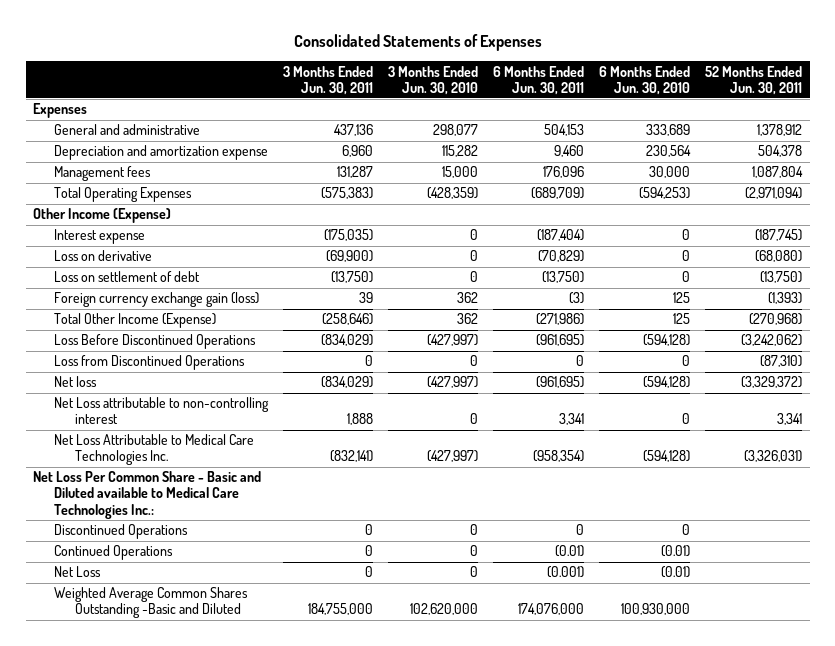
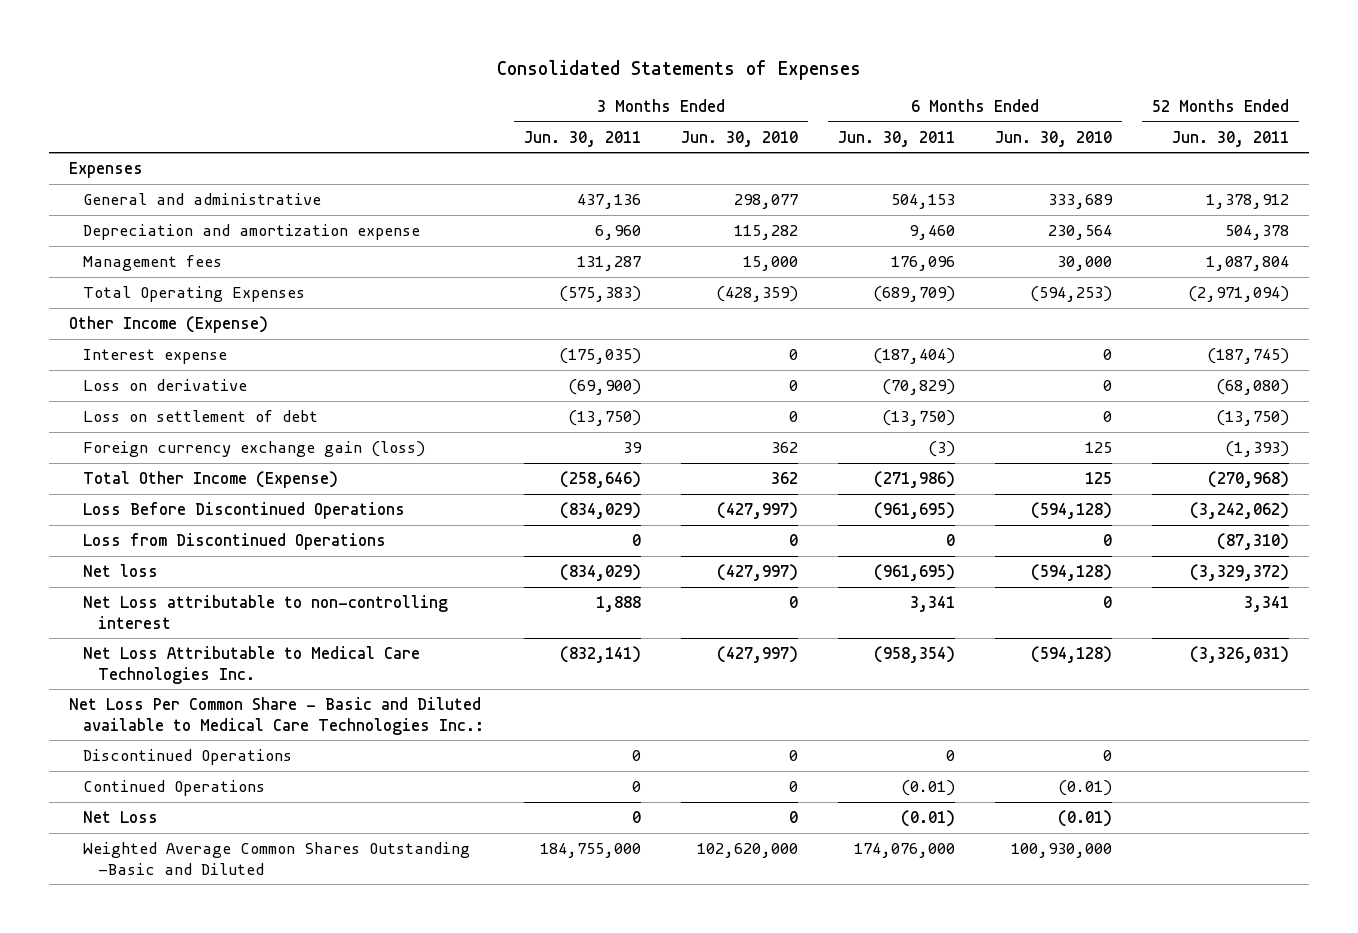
[547,566,585,579] (0.001) -> [901,810,956,828] (0.01)

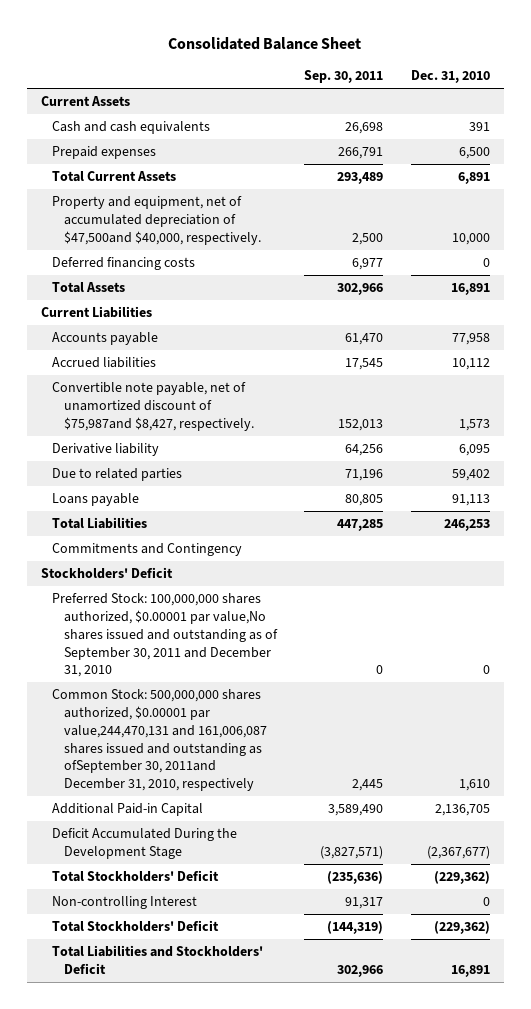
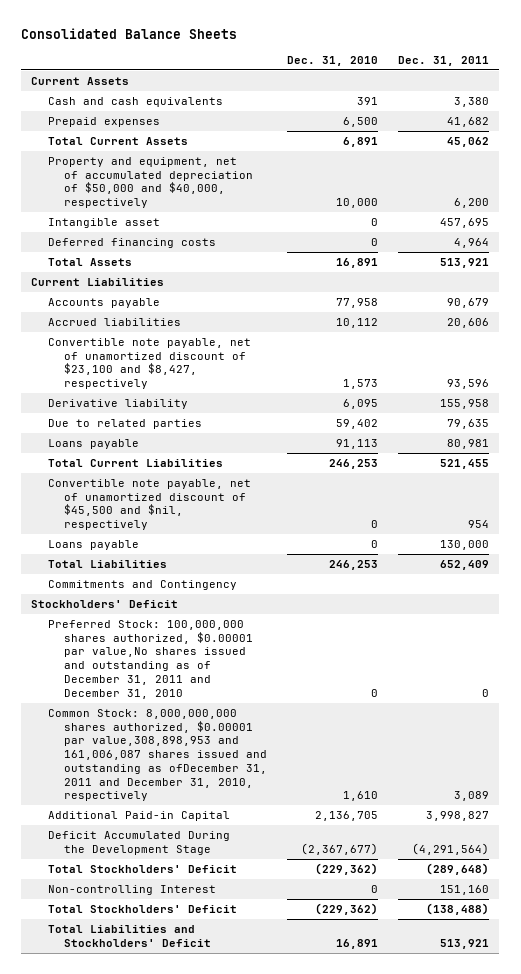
[168,36,362,50] Consolidated Balance Sheet -> [21,27,238,39] Consolidated Balance Sheets
[304,69,384,83] Sep. 30, 2011 -> none
none -> [398,55,490,66] Dec. 31, 2011
[52,196,261,245] Property and equipment, net of accumulated depreciation of $47,500and $40,000, respectively. -> [47,157,254,209] Property and equipment, net of accumulated depreciation of $50,000 and $40,000, respectively
none -> [47,218,160,229] Intangible asset
[52,382,254,431] Convertible note payable, net of unamortized discount of $75,987and $8,427, respectively. -> [47,338,251,390] Convertible note payable, net of unamortized discount of $23,100 and $8,427, respectively
none -> [47,459,223,468] Total Current Liabilities
none -> [47,479,251,531] Convertible note payable, net of unamortized discount of $45,500 and $nil, respectively
none -> [47,540,139,551] Loans payable
[52,593,278,678] Preferred Stock: 100,000,000 shares authorized, $0.00001 par value,No shares issued and outstanding as of September 30, 2011 and December 31, 2010 -> [47,620,254,699] Preferred Stock: 100,000,000 shares authorized, $0.00001 par value,No shares issued and outstanding as of December 31, 2011 and December 31, 2010
[52,689,267,792] Common Stock: 500,000,000 shares authorized, $0.00001 par value,244,470,131 and 161,006,087 shares issued and outstanding as ofSeptember 30, 2011and December 31, 2010, respectively -> [47,709,268,802] Common Stock: 8,000,000,000 shares authorized, $0.00001 par value,308,898,953 and 161,006,087 shares issued and outstanding as ofDecember 31, 2011 and December 31, 2010, respectively

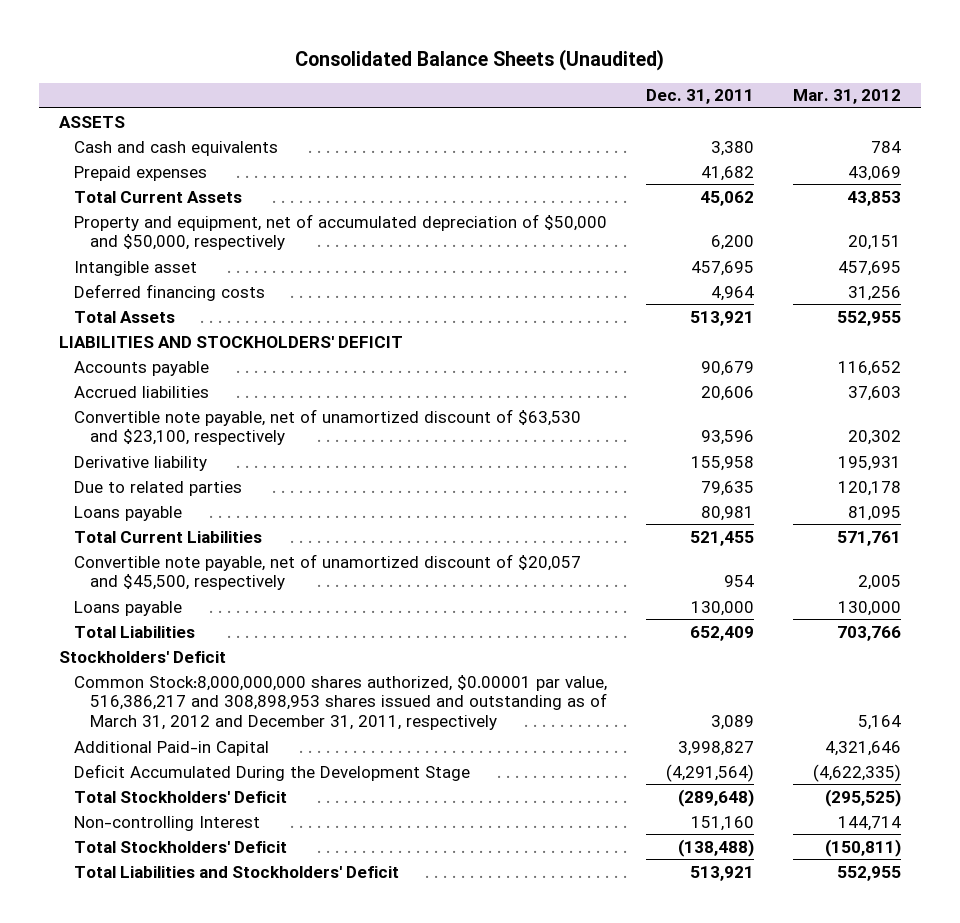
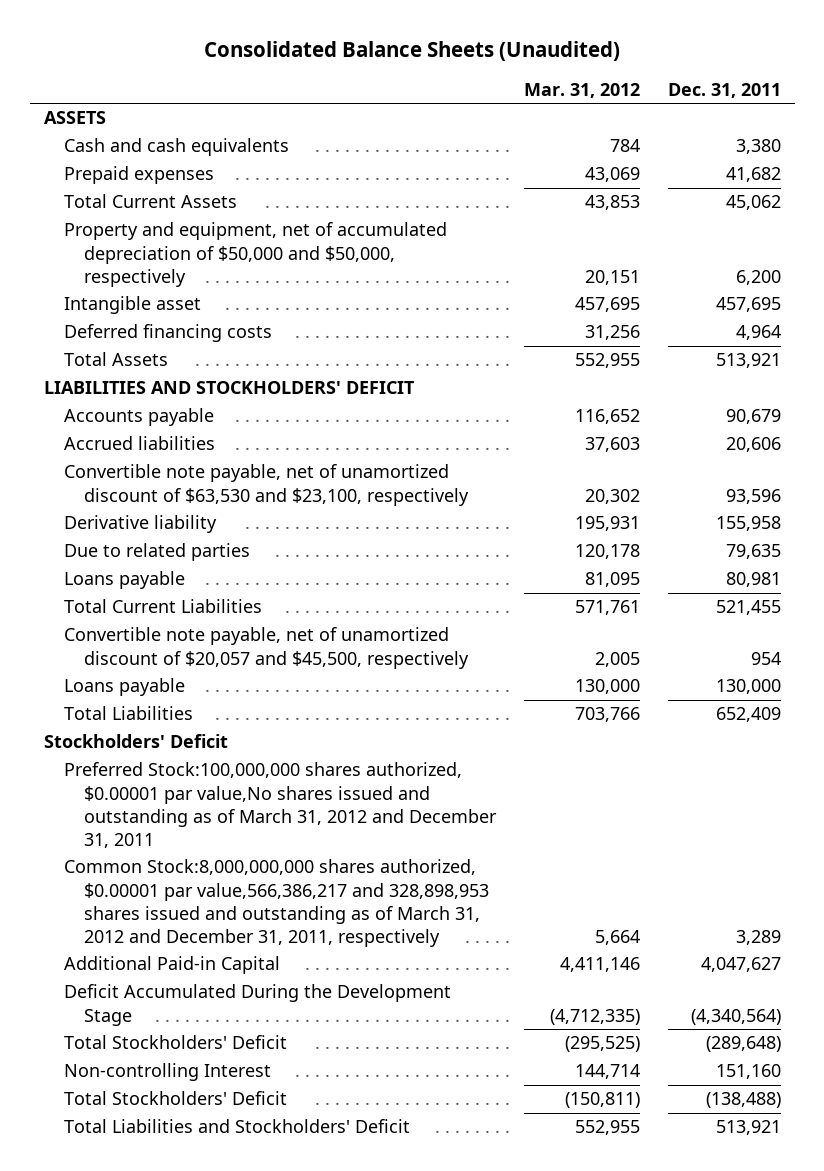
none -> [64,762,498,848] Preferred Stock:100,000,000 shares authorized, $0.00001 par value,No shares issued and outstanding as of March 31, 2012 and December 31, 2011
[74,674,608,731] Common Stock:8,000,000,000 shares authorized, $0.00001 par value, 516,386,217 and 308,898,953 shares issued and outstanding as of March 31, 2012 and December 31, 2011, respectively -> [64,859,490,947] Common Stock:8,000,000,000 shares authorized, $0.00001 par value,566,386,217 and 328,898,953 shares issued and outstanding as of March 31, 2012 and December 31, 2011, respectively
[711,715,755,731] 3,089 -> [735,929,781,945] 3,289
[858,715,902,731] 5,164 -> [595,929,641,945] 5,664
[678,740,755,756] 3,998,827 -> [700,957,781,973] 4,047,627
[825,740,902,756] 4,321,646 -> [560,957,641,973] 4,411,146
[666,763,755,782] (4,291,564) -> [690,1008,781,1025] (4,340,564)
[813,763,902,782] (4,622,335) -> [550,1008,641,1025] (4,712,335)

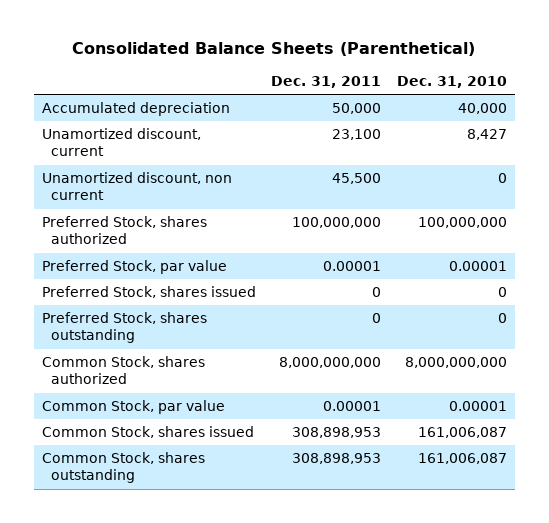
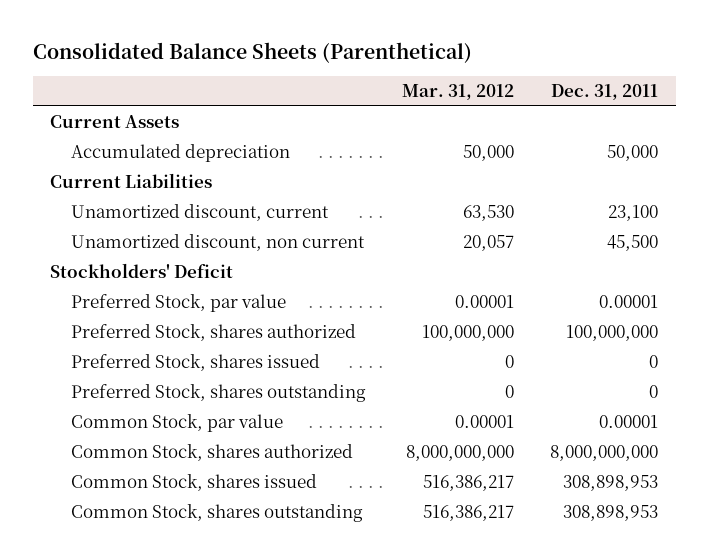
[397,75,508,88] Dec. 31, 2010 -> none
none -> [401,84,514,101] Mar. 31, 2012
none -> [50,115,180,129] Current Assets
none -> [50,173,213,189] Current Liabilities
none -> [50,263,234,279] Stockholders' Deficit
[41,216,207,245] Preferred Stock, shares authorized -> [71,324,357,342] Preferred Stock, shares authorized
[41,356,205,385] Common Stock, shares authorized -> [71,444,354,462] Common Stock, shares authorized

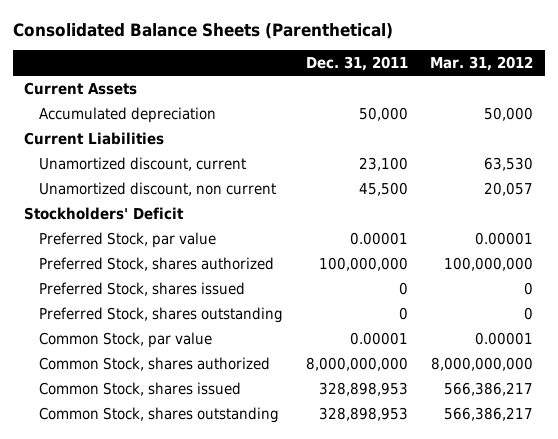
[422,475,514,492] 516,386,217 -> [444,381,534,396] 566,386,217
[562,475,658,492] 308,898,953 -> [318,381,408,396] 328,898,953
[422,505,514,522] 516,386,217 -> [444,406,534,421] 566,386,217
[562,505,658,522] 308,898,953 -> [318,406,408,421] 328,898,953

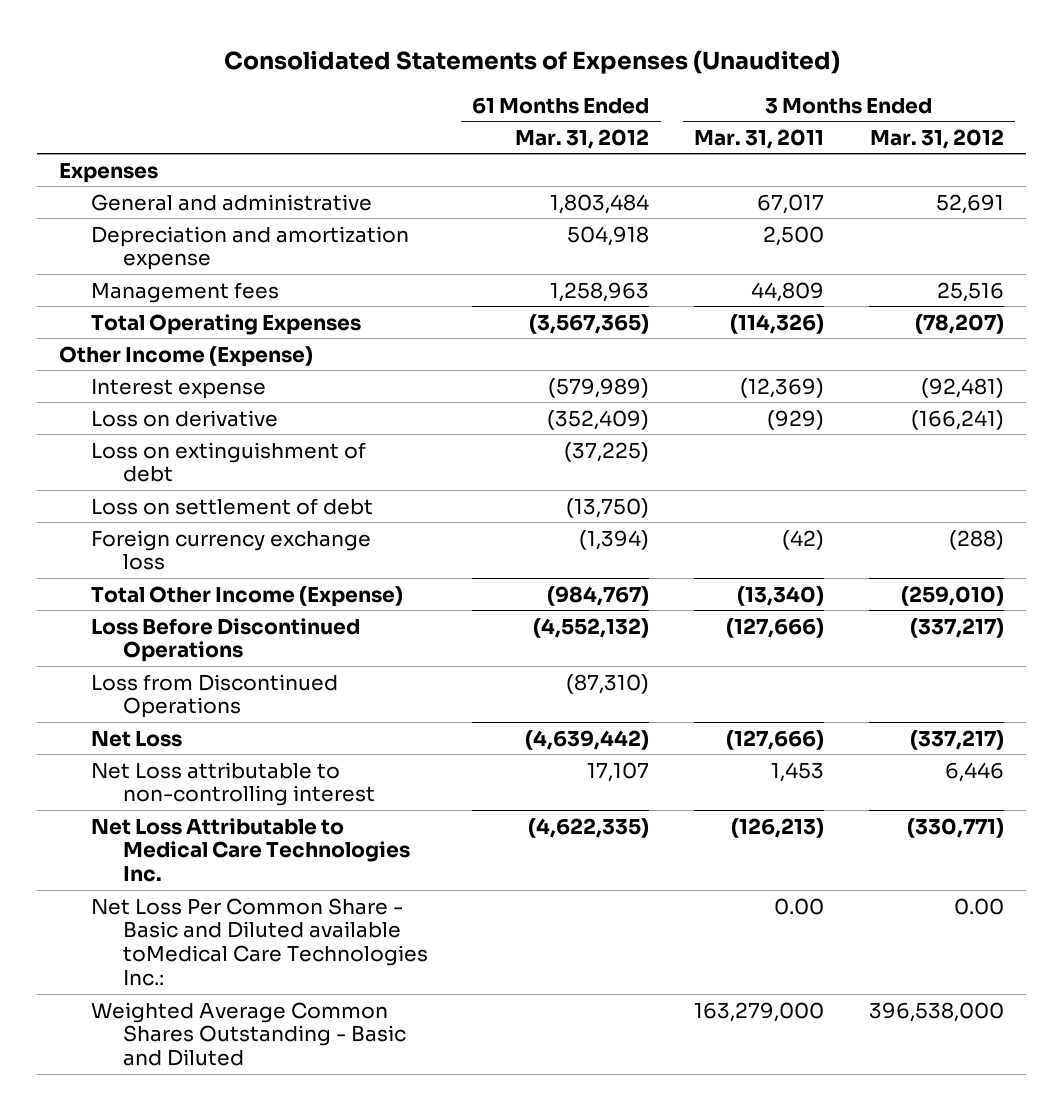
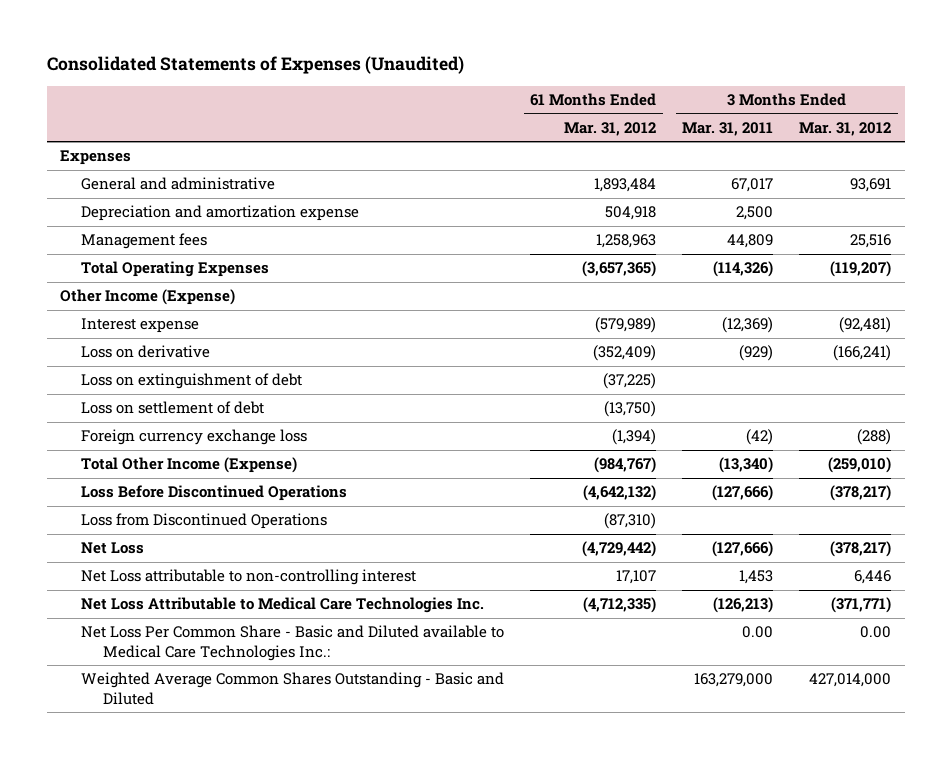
[550,193,650,214] 1,803,484 -> [594,178,657,193] 1,893,484
[935,193,1004,214] 52,691 -> [850,178,892,193] 93,691
[529,313,650,334] (3,567,365) -> [582,261,657,278] (3,657,365)
[914,313,1004,334] (78,207) -> [830,261,892,278] (119,207)
[533,617,650,638] (4,552,132) -> [583,485,657,502] (4,642,132)
[909,617,1004,638] (337,217) -> [830,485,892,502] (378,217)
[525,729,650,750] (4,639,442) -> [582,541,657,558] (4,729,442)
[909,729,1004,750] (337,217) -> [830,541,892,558] (378,217)
[528,817,650,838] (4,622,335) -> [583,597,657,614] (4,712,335)
[906,817,1004,838] (330,771) -> [831,597,892,614] (371,771)
[90,897,428,987] Net Loss Per Common Share - Basic and Diluted available toMedical Care Technologies Inc.: -> [81,625,505,661] Net Loss Per Common Share - Basic and Diluted available to Medical Care Technologies Inc.:
[868,1001,1004,1022] 396,538,000 -> [809,673,892,688] 427,014,000

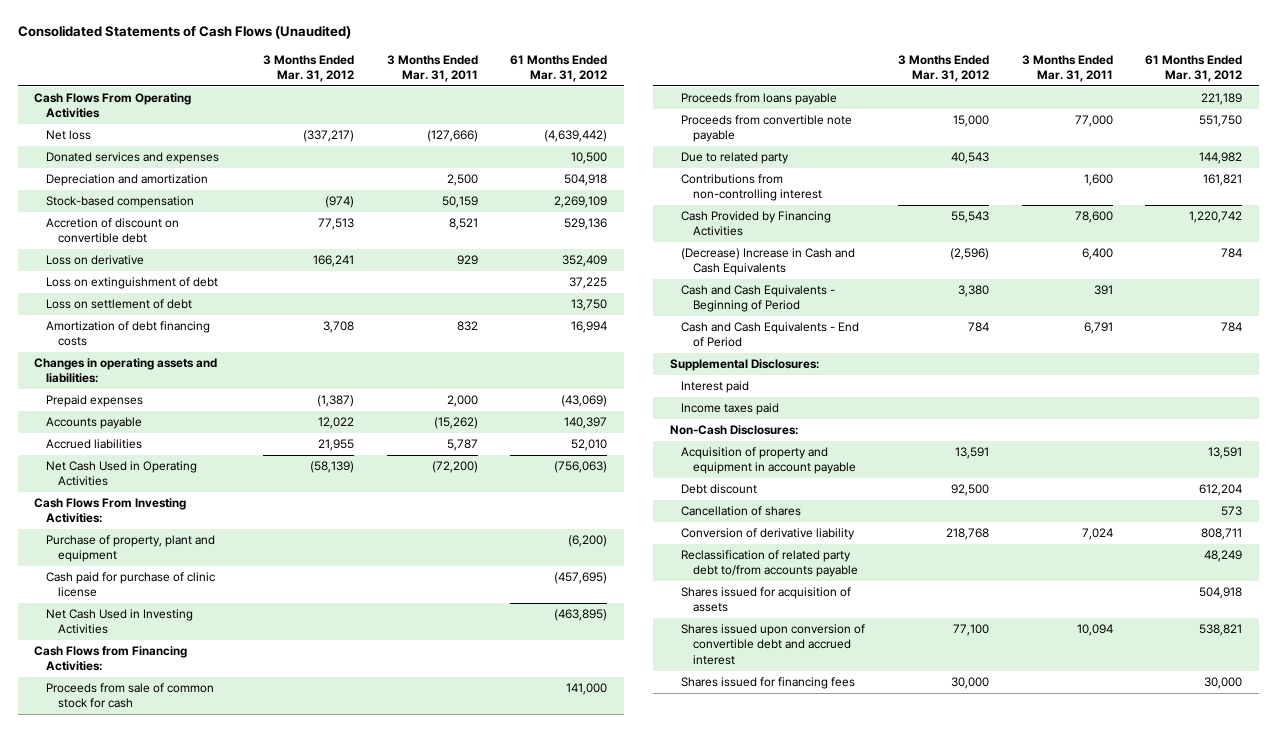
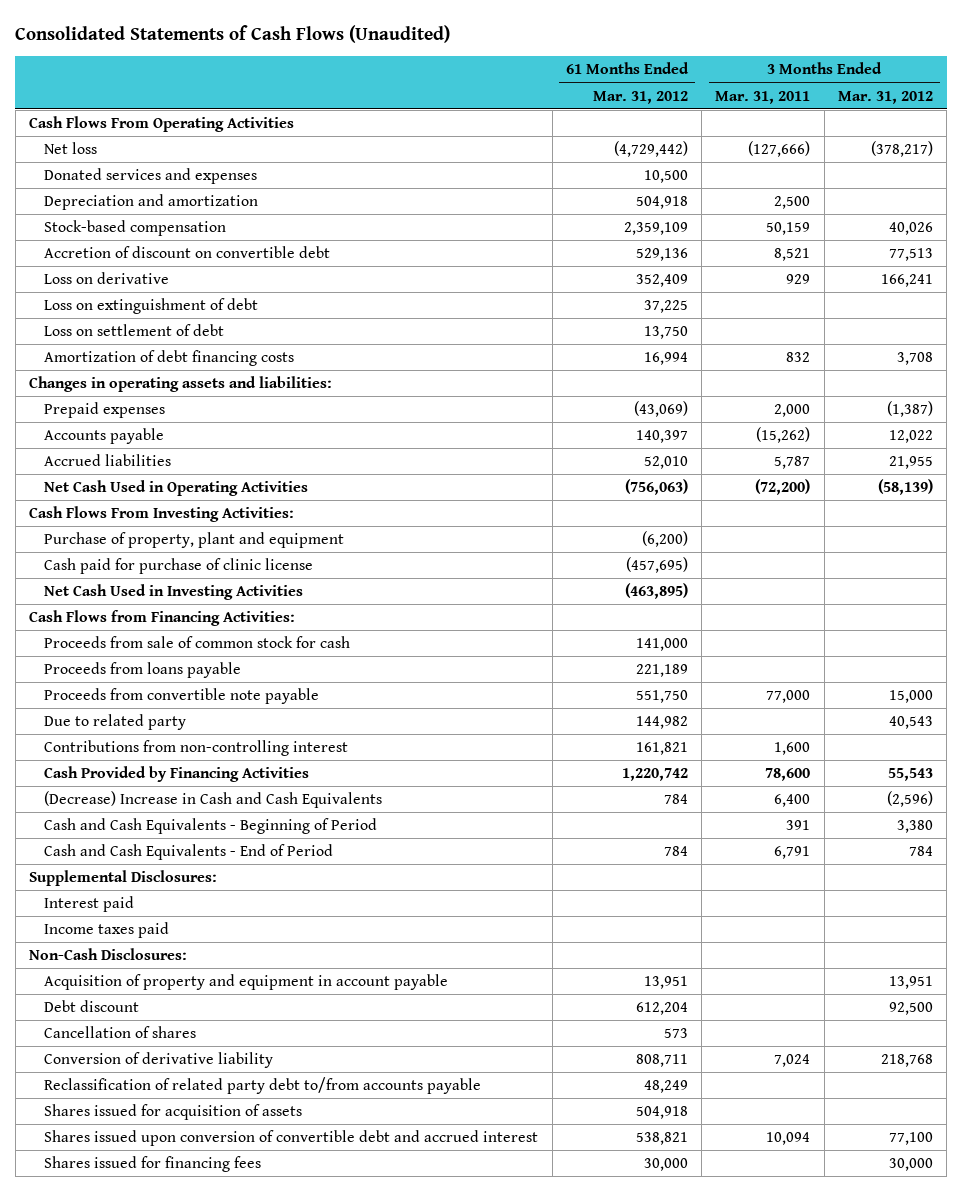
[302,130,354,143] (337,217) -> [870,141,933,158] (378,217)
[544,130,608,143] (4,639,442) -> [613,141,688,158] (4,729,442)
[324,196,354,209] (974) -> [888,222,933,236] 40,026
[554,196,608,209] 2,269,109 -> [623,222,688,236] 2,359,109
[954,447,989,460] 13,591 -> [888,976,933,990] 13,951
[1208,447,1243,460] 13,591 -> [643,976,688,990] 13,951

